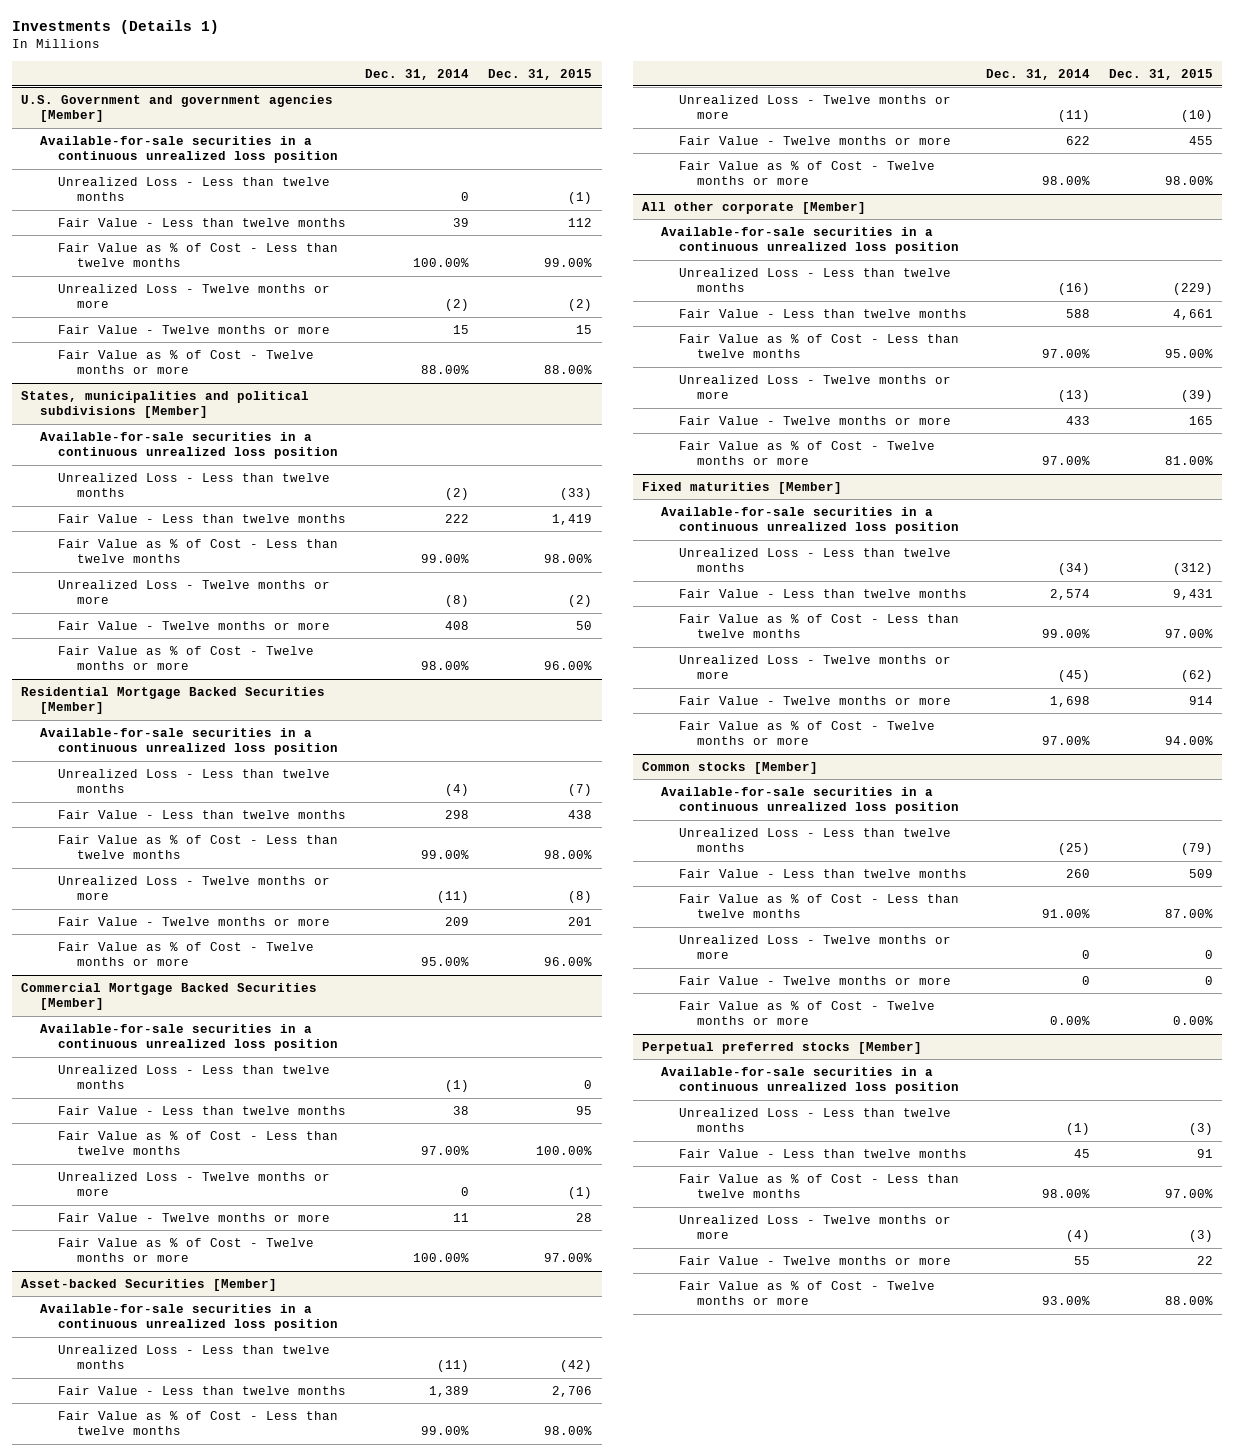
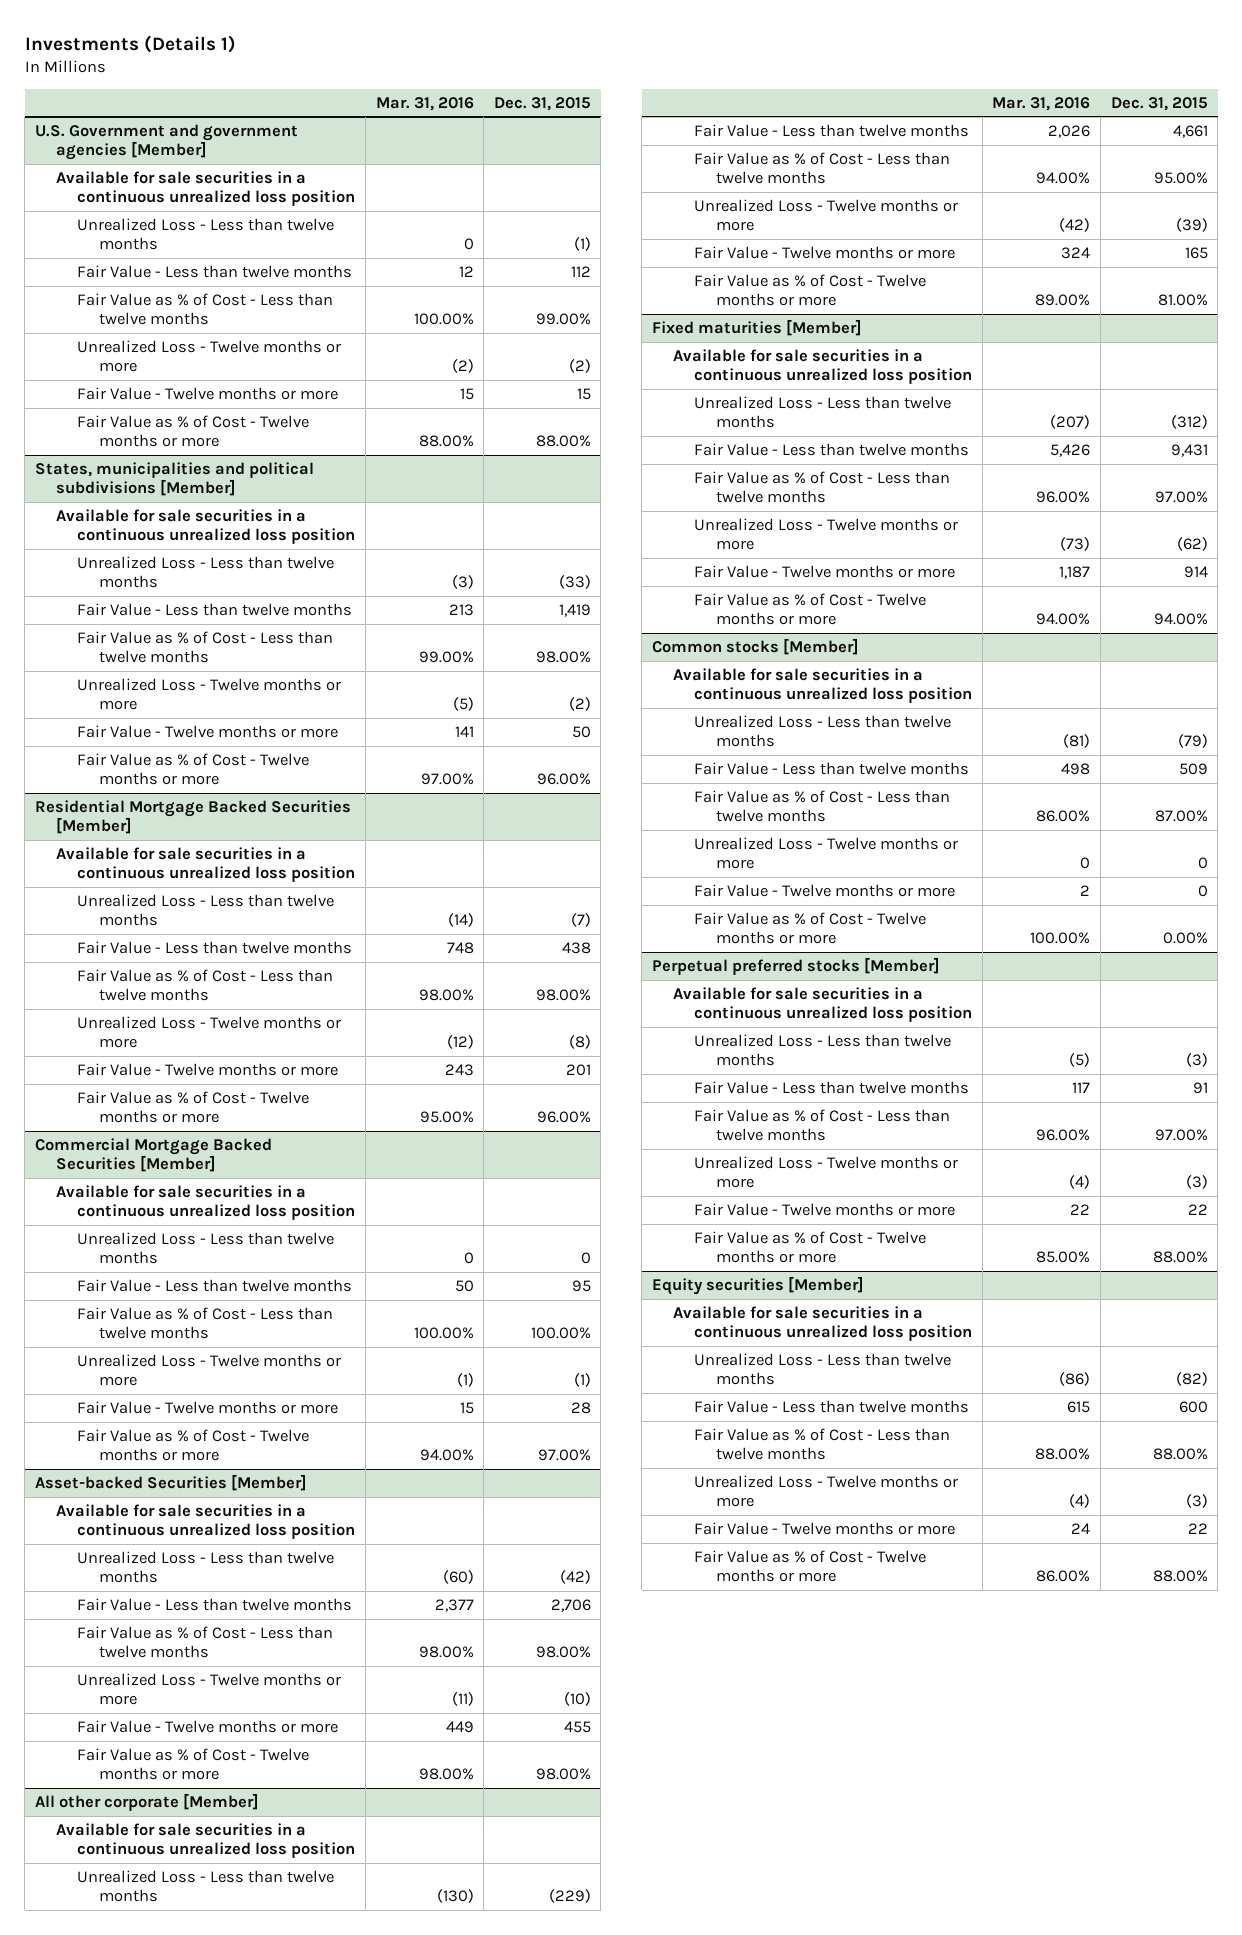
[365,68,470,80] Dec. 31, 2014 -> none
none -> [375,96,474,111] Mar. 31, 2016
[39,135,339,164] Available-for-sale securities in a continuous unrealized loss position -> [56,170,356,207] Available for sale securities in a continuous unrealized loss position
[39,431,339,460] Available-for-sale securities in a continuous unrealized loss position -> [56,508,356,545] Available for sale securities in a continuous unrealized loss position
[39,727,339,756] Available-for-sale securities in a continuous unrealized loss position -> [56,846,356,883] Available for sale securities in a continuous unrealized loss position
[39,1023,339,1052] Available-for-sale securities in a continuous unrealized loss position -> [56,1184,356,1221] Available for sale securities in a continuous unrealized loss position
[39,1303,339,1332] Available-for-sale securities in a continuous unrealized loss position -> [56,1503,356,1540] Available for sale securities in a continuous unrealized loss position
[660,226,960,255] Available-for-sale securities in a continuous unrealized loss position -> [56,1822,356,1859] Available for sale securities in a continuous unrealized loss position
[660,506,960,535] Available-for-sale securities in a continuous unrealized loss position -> [673,348,973,385] Available for sale securities in a continuous unrealized loss position
[660,786,960,815] Available-for-sale securities in a continuous unrealized loss position -> [673,667,973,704] Available for sale securities in a continuous unrealized loss position
[660,1066,960,1095] Available-for-sale securities in a continuous unrealized loss position -> [673,986,973,1023] Available for sale securities in a continuous unrealized loss position
none -> [651,1275,864,1295] Equity securities [Member]
none -> [673,1305,973,1342] Available for sale securities in a continuous unrealized loss position
none -> [694,1352,952,1386] Unrealized Loss - Less than twelve months
none -> [694,1399,970,1413] Fair Value - Less than twelve months
none -> [694,1427,951,1461] Fair Value as % of Cost - Less than twelve months
none -> [694,1474,959,1508] Unrealized Loss - Twelve months or more
none -> [694,1521,956,1535] Fair Value - Twelve months or more
none -> [694,1549,927,1583] Fair Value as % of Cost - Twelve months or more

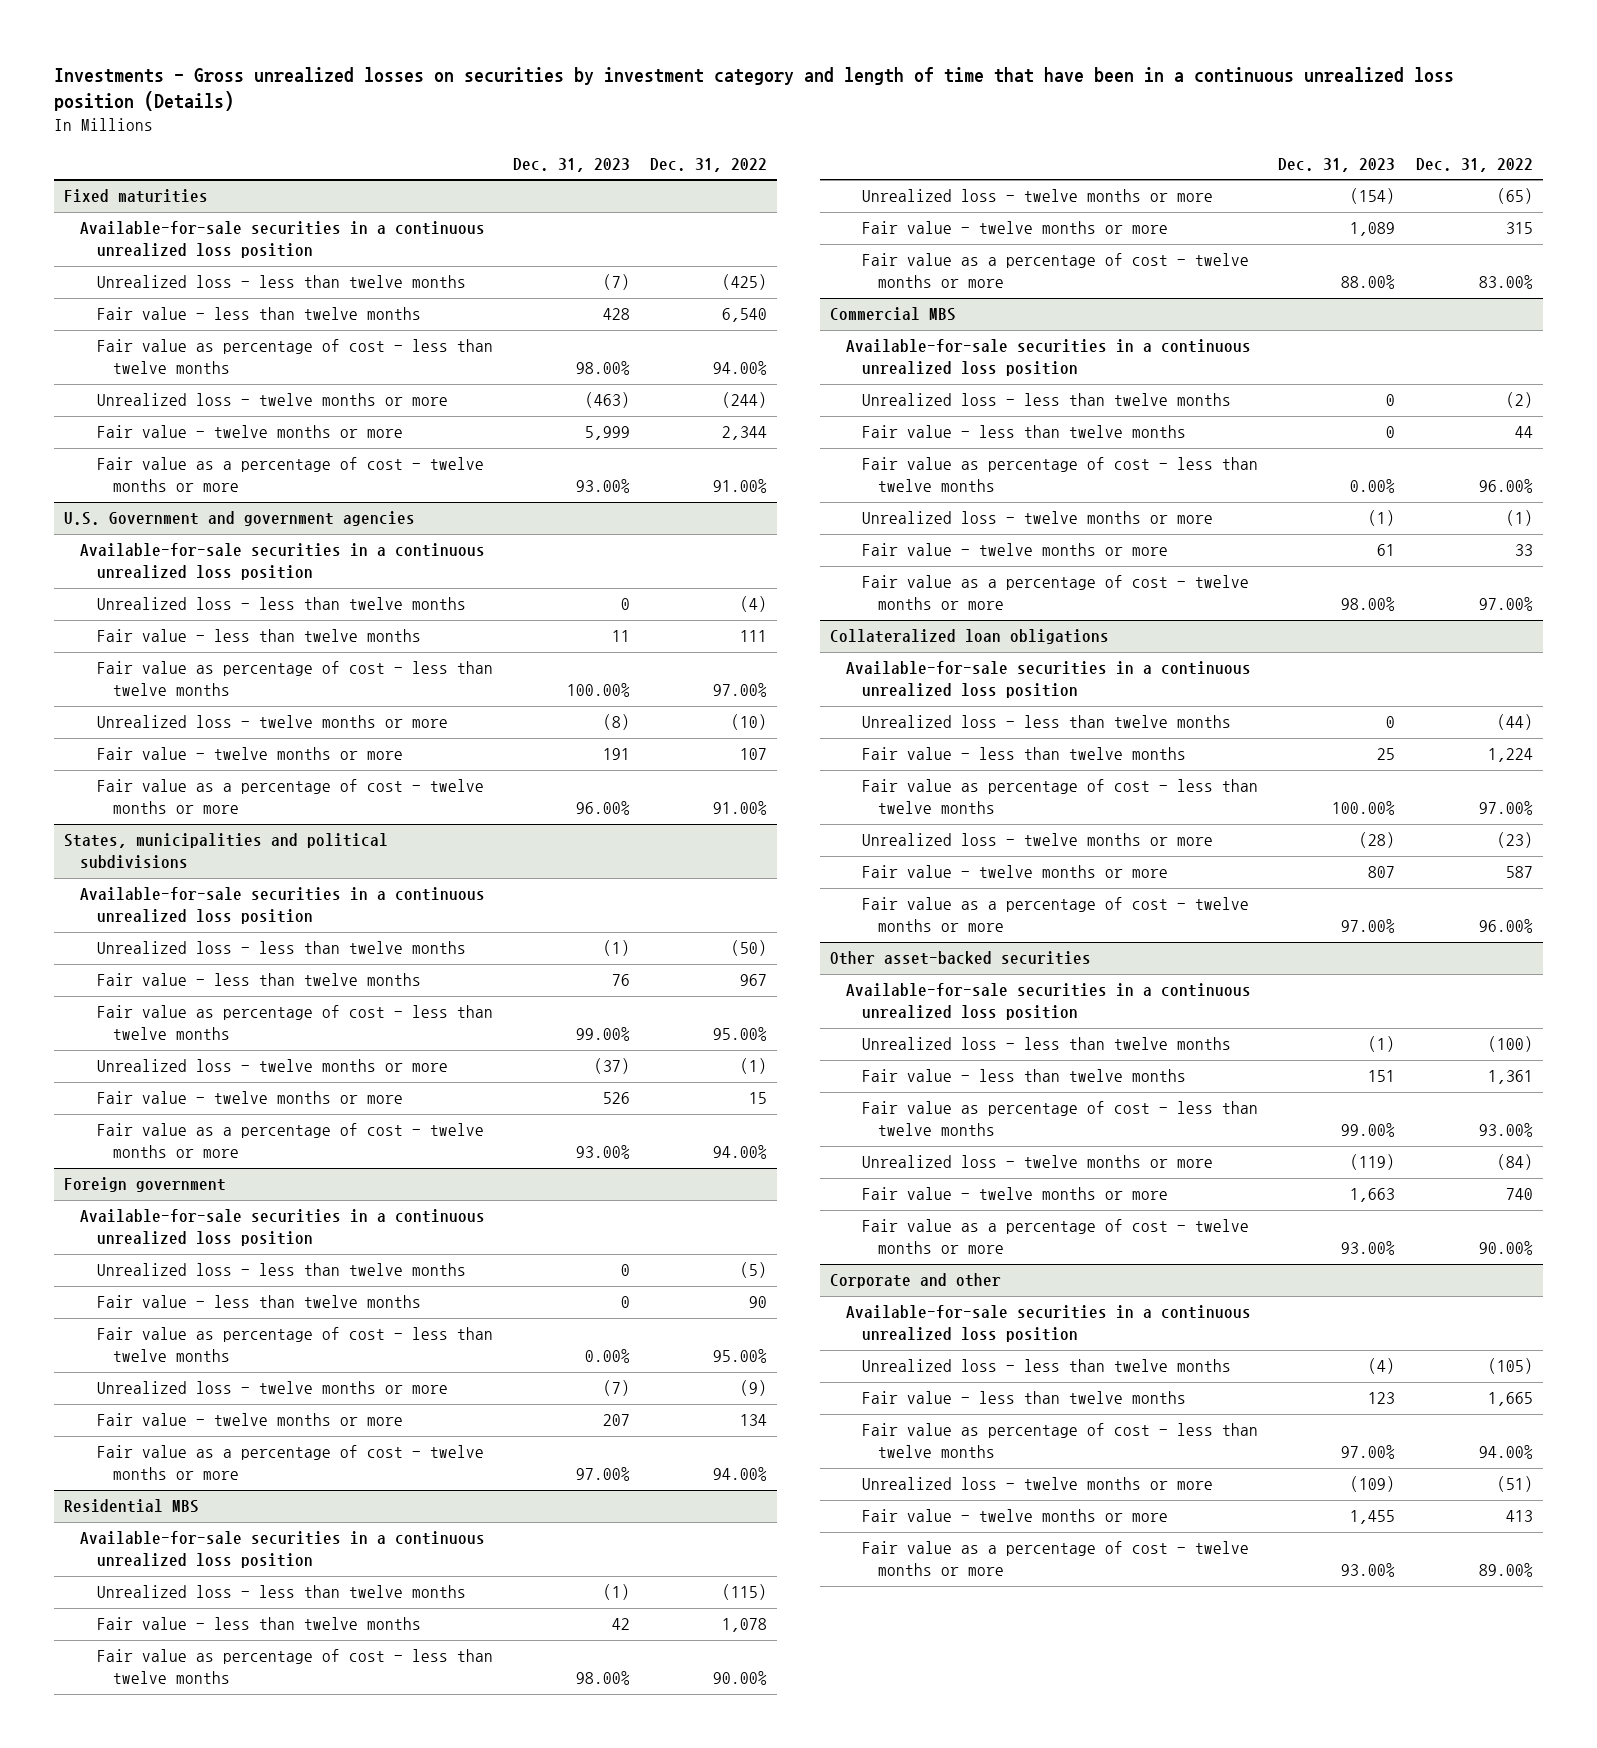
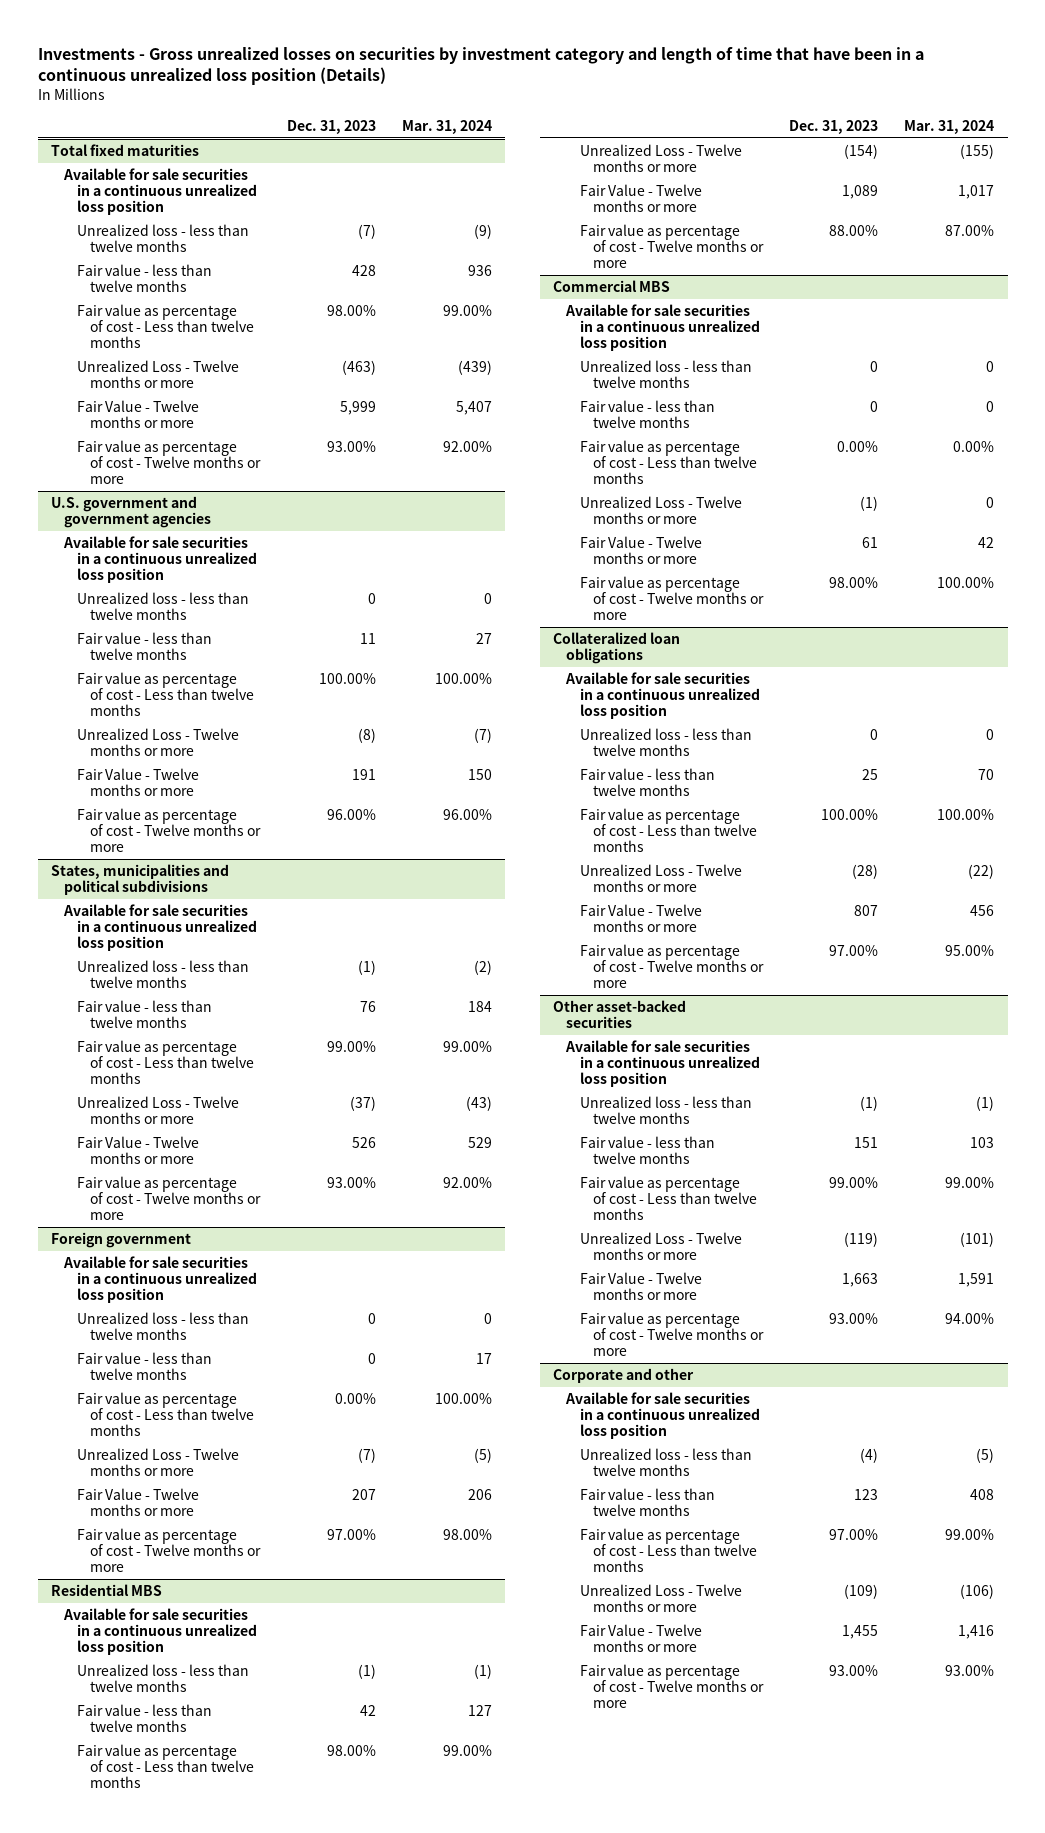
[650,157,768,172] Dec. 31, 2022 -> none
none -> [402,120,493,135] Mar. 31, 2024
[64,189,209,204] Fixed maturities -> [51,143,200,156] Total fixed maturities
[80,221,486,259] Available-for-sale securities in a continuous unrealized loss position -> [63,167,258,216] Available for sale securities in a continuous unrealized loss position
[96,339,493,375] Fair value as percentage of cost - less than twelve months -> [77,303,255,349] Fair value as percentage of cost - Less than twelve months
[96,393,448,407] Unrealized loss - twelve months or more -> [77,359,240,389] Unrealized Loss - Twelve months or more
[96,425,403,439] Fair value - twelve months or more -> [77,399,200,429] Fair Value - Twelve months or more
[96,457,484,493] Fair value as a percentage of cost - twelve months or more -> [77,439,262,485] Fair value as percentage of cost - Twelve months or more
[64,511,416,527] U.S. Government and government agencies -> [51,495,212,529] U.S. government and government agencies
[80,543,486,581] Available-for-sale securities in a continuous unrealized loss position -> [63,535,258,584] Available for sale securities in a continuous unrealized loss position
[96,661,493,697] Fair value as percentage of cost - less than twelve months -> [77,671,255,717] Fair value as percentage of cost - Less than twelve months
[96,715,448,729] Unrealized loss - twelve months or more -> [77,727,240,757] Unrealized Loss - Twelve months or more
[96,747,403,761] Fair value - twelve months or more -> [77,767,200,797] Fair Value - Twelve months or more
[96,779,484,815] Fair value as a percentage of cost - twelve months or more -> [77,807,262,853] Fair value as percentage of cost - Twelve months or more
[80,887,486,925] Available-for-sale securities in a continuous unrealized loss position -> [63,903,258,952] Available for sale securities in a continuous unrealized loss position
[96,1005,493,1041] Fair value as percentage of cost - less than twelve months -> [77,1039,255,1085] Fair value as percentage of cost - Less than twelve months
[96,1059,448,1073] Unrealized loss - twelve months or more -> [77,1095,240,1125] Unrealized Loss - Twelve months or more
[96,1091,403,1105] Fair value - twelve months or more -> [77,1135,200,1165] Fair Value - Twelve months or more
[96,1123,484,1159] Fair value as a percentage of cost - twelve months or more -> [77,1175,262,1221] Fair value as percentage of cost - Twelve months or more
[80,1209,486,1247] Available-for-sale securities in a continuous unrealized loss position -> [63,1255,258,1304] Available for sale securities in a continuous unrealized loss position
[96,1327,493,1363] Fair value as percentage of cost - less than twelve months -> [77,1391,255,1437] Fair value as percentage of cost - Less than twelve months
[96,1381,448,1395] Unrealized loss - twelve months or more -> [77,1447,240,1477] Unrealized Loss - Twelve months or more
[96,1413,403,1427] Fair value - twelve months or more -> [77,1487,200,1517] Fair Value - Twelve months or more
[96,1445,484,1481] Fair value as a percentage of cost - twelve months or more -> [77,1527,262,1573] Fair value as percentage of cost - Twelve months or more
[80,1531,486,1569] Available-for-sale securities in a continuous unrealized loss position -> [63,1607,258,1656] Available for sale securities in a continuous unrealized loss position
[96,1649,493,1685] Fair value as percentage of cost - less than twelve months -> [77,1743,255,1789] Fair value as percentage of cost - Less than twelve months
[862,189,1214,203] Unrealized loss - twelve months or more -> [579,143,742,173] Unrealized Loss - Twelve months or more
[862,221,1169,235] Fair value - twelve months or more -> [579,183,702,213] Fair Value - Twelve months or more
[862,253,1250,289] Fair value as a percentage of cost - twelve months or more -> [579,223,764,269] Fair value as percentage of cost - Twelve months or more
[846,339,1252,377] Available-for-sale securities in a continuous unrealized loss position -> [565,303,760,352] Available for sale securities in a continuous unrealized loss position
[862,457,1259,493] Fair value as percentage of cost - less than twelve months -> [579,439,757,485] Fair value as percentage of cost - Less than twelve months
[862,511,1214,525] Unrealized loss - twelve months or more -> [579,495,742,525] Unrealized Loss - Twelve months or more
[862,543,1169,557] Fair value - twelve months or more -> [579,535,702,565] Fair Value - Twelve months or more
[862,575,1250,611] Fair value as a percentage of cost - twelve months or more -> [579,575,764,621] Fair value as percentage of cost - Twelve months or more
[846,661,1252,699] Available-for-sale securities in a continuous unrealized loss position -> [565,671,760,720] Available for sale securities in a continuous unrealized loss position
[862,779,1259,815] Fair value as percentage of cost - less than twelve months -> [579,807,757,853] Fair value as percentage of cost - Less than twelve months
[862,833,1214,847] Unrealized loss - twelve months or more -> [579,863,742,893] Unrealized Loss - Twelve months or more
[862,865,1169,879] Fair value - twelve months or more -> [579,903,702,933] Fair Value - Twelve months or more
[862,897,1250,933] Fair value as a percentage of cost - twelve months or more -> [579,943,764,989] Fair value as percentage of cost - Twelve months or more
[846,983,1252,1021] Available-for-sale securities in a continuous unrealized loss position -> [565,1039,760,1088] Available for sale securities in a continuous unrealized loss position
[862,1101,1259,1137] Fair value as percentage of cost - less than twelve months -> [579,1175,757,1221] Fair value as percentage of cost - Less than twelve months
[862,1155,1214,1169] Unrealized loss - twelve months or more -> [579,1231,742,1261] Unrealized Loss - Twelve months or more
[862,1187,1169,1201] Fair value - twelve months or more -> [579,1271,702,1301] Fair Value - Twelve months or more
[862,1219,1250,1255] Fair value as a percentage of cost - twelve months or more -> [579,1311,764,1357] Fair value as percentage of cost - Twelve months or more
[846,1305,1252,1343] Available-for-sale securities in a continuous unrealized loss position -> [565,1391,760,1440] Available for sale securities in a continuous unrealized loss position
[862,1423,1259,1459] Fair value as percentage of cost - less than twelve months -> [579,1527,757,1573] Fair value as percentage of cost - Less than twelve months
[862,1477,1214,1491] Unrealized loss - twelve months or more -> [579,1583,742,1613] Unrealized Loss - Twelve months or more
[862,1509,1169,1523] Fair value - twelve months or more -> [579,1623,702,1653] Fair Value - Twelve months or more
[862,1541,1250,1577] Fair value as a percentage of cost - twelve months or more -> [579,1663,764,1709] Fair value as percentage of cost - Twelve months or more

